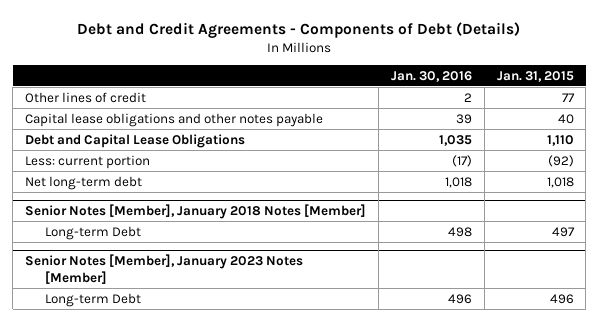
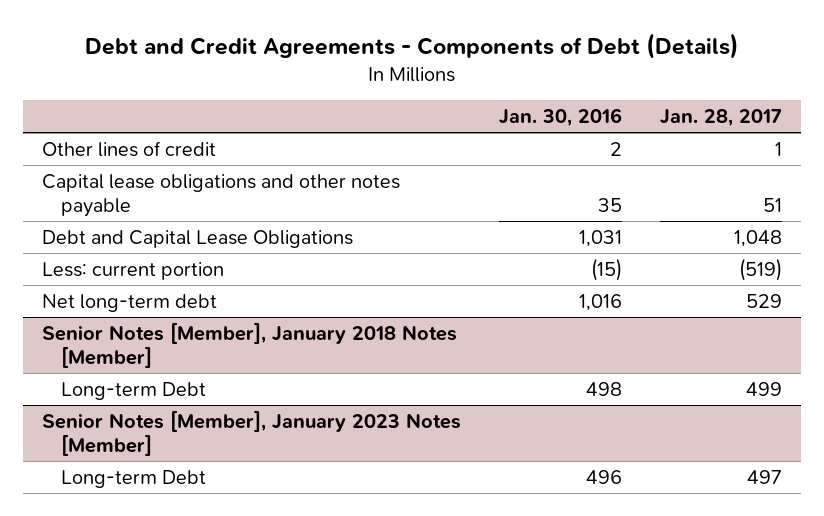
[496,70,574,82] Jan. 31, 2015 -> none
none -> [659,109,782,128] Jan. 28, 2017
[455,113,472,124] 39 -> [597,197,622,212] 35
[438,134,472,146] 1,035 -> [578,229,622,247] 1,031
[451,154,472,167] (17) -> [590,257,622,281] (15)
[444,176,472,188] 1,018 -> [578,293,622,311] 1,016

